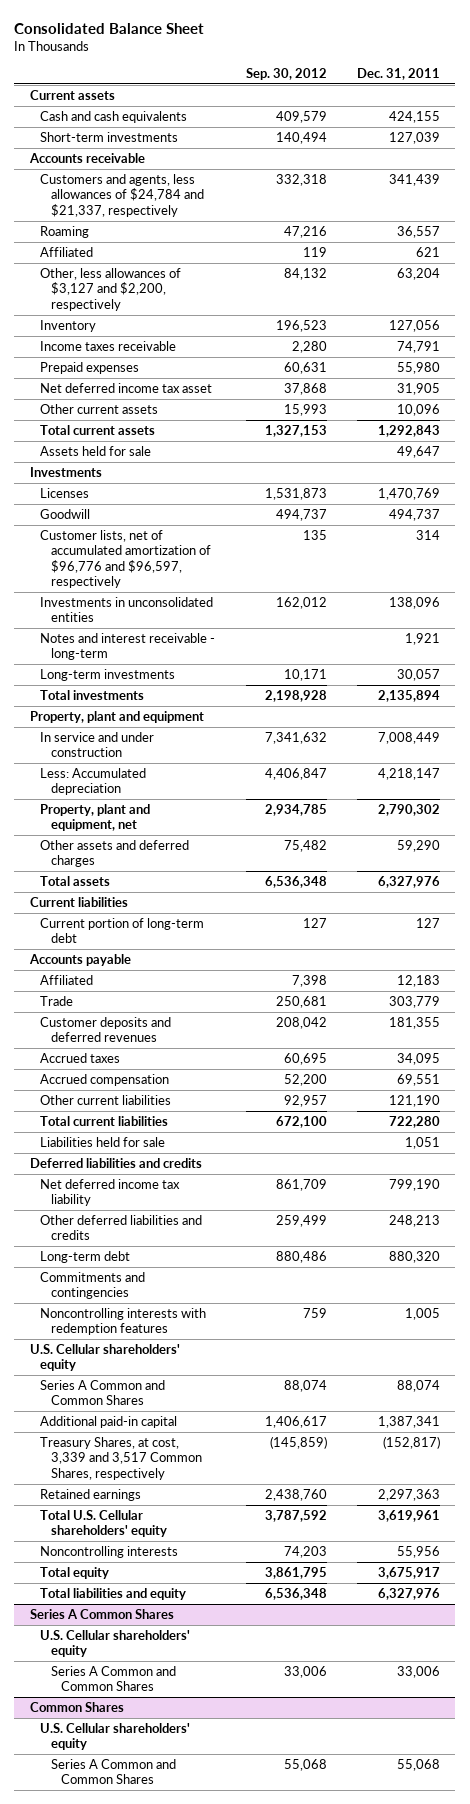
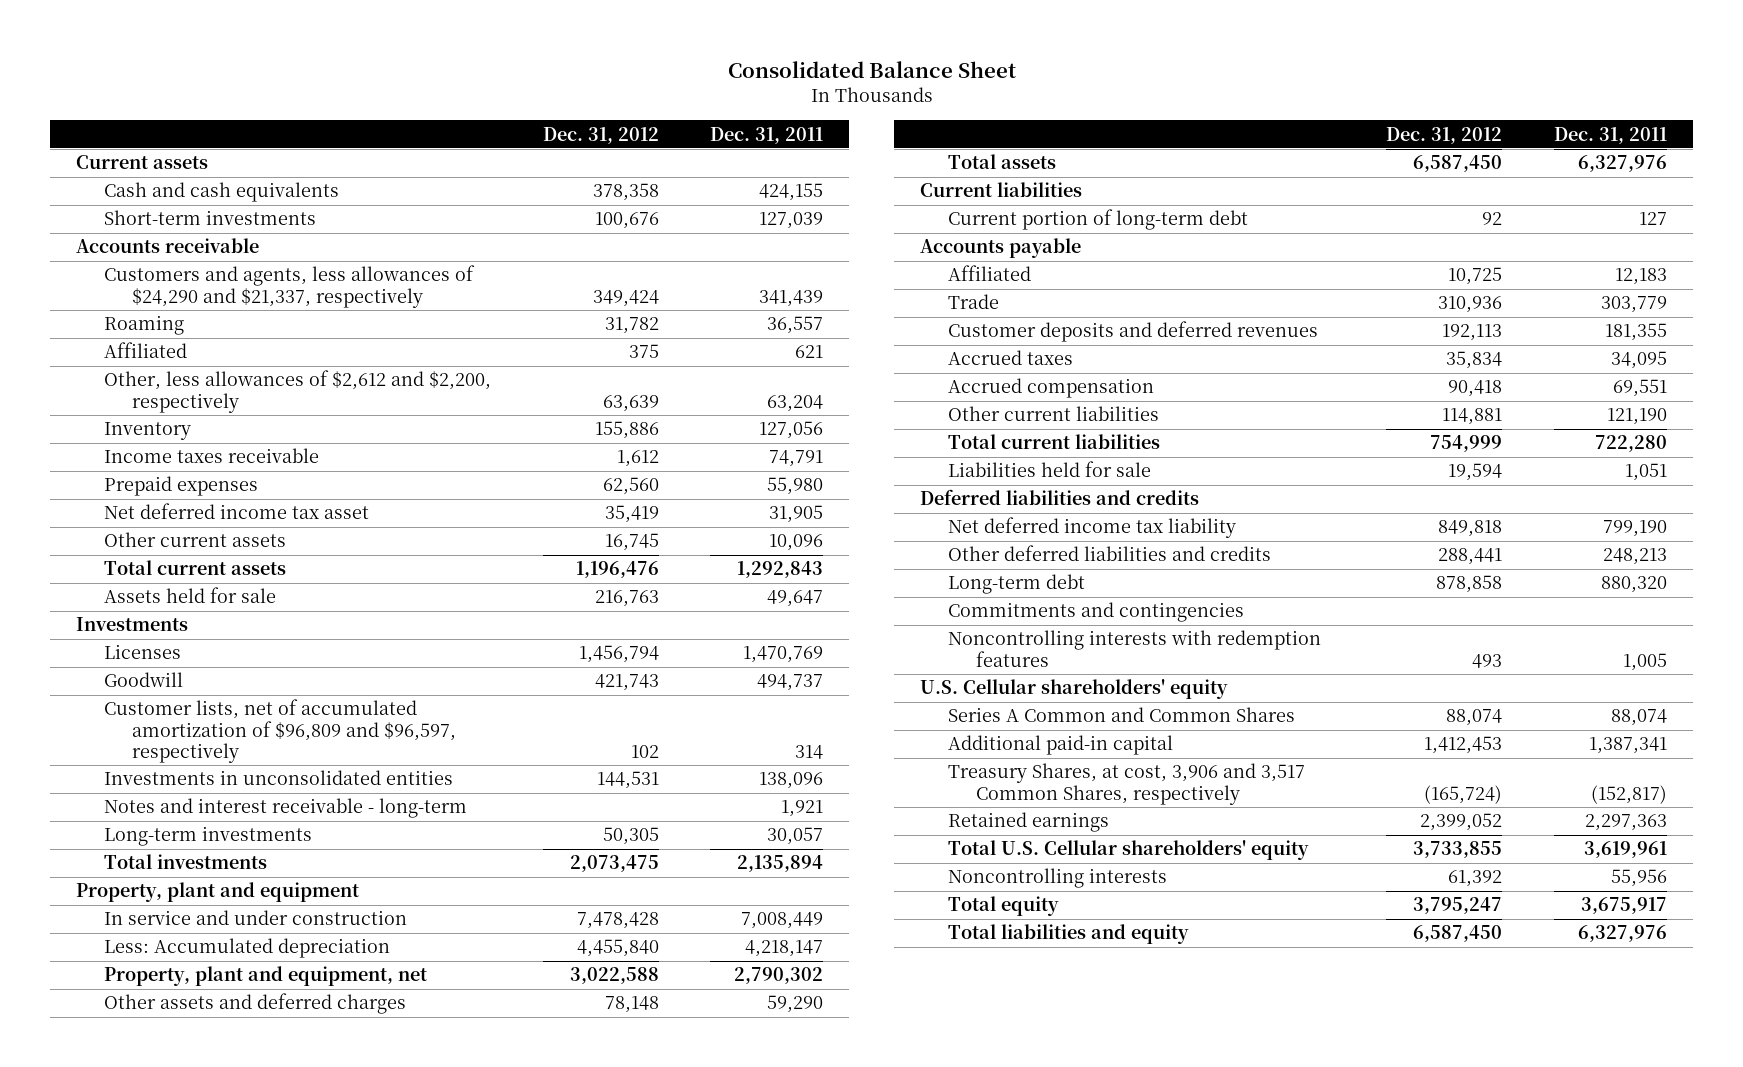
[245,67,327,80] Sep. 30, 2012 -> none
none -> [542,126,659,144] Dec. 31, 2012
[40,173,204,217] Customers and agents, less allowances of $24,784 and $21,337, respectively -> [104,265,476,308] Customers and agents, less allowances of $24,290 and $21,337, respectively
[40,267,182,311] Other, less allowances of $3,127 and $2,200, respectively -> [104,370,492,413] Other, less allowances of $2,612 and $2,200, respectively
[40,529,211,589] Customer lists, net of accumulated amortization of $96,776 and $96,597, respectively -> [104,699,457,764] Customer lists, net of accumulated amortization of $96,809 and $96,597, respectively
[40,1436,202,1480] Treasury Shares, at cost, 3,339 and 3,517 Common Shares, respectively -> [947,763,1305,805] Treasury Shares, at cost, 3,906 and 3,517 Common Shares, respectively
[29,1608,174,1619] Series A Common Shares -> none
[40,1629,191,1658] U.S. Cellular shareholders' equity -> none
[50,1665,176,1692] Series A Common and Common Shares -> none
[29,1701,124,1712] Common Shares -> none
[40,1722,191,1751] U.S. Cellular shareholders' equity -> none
[50,1758,176,1785] Series A Common and Common Shares -> none

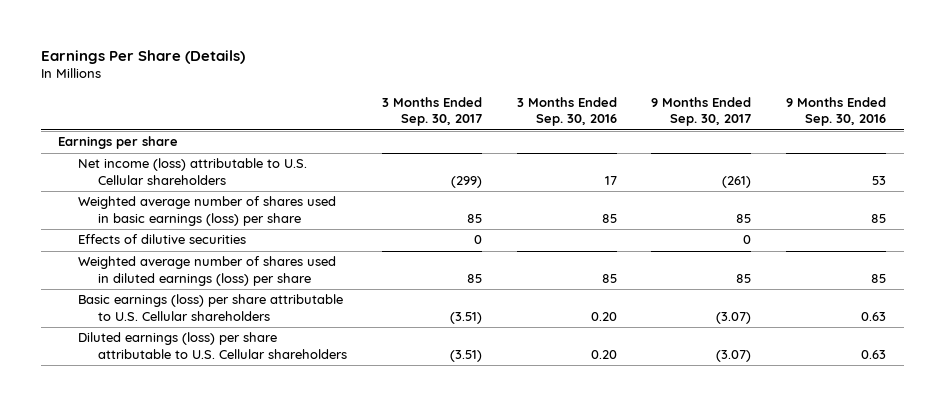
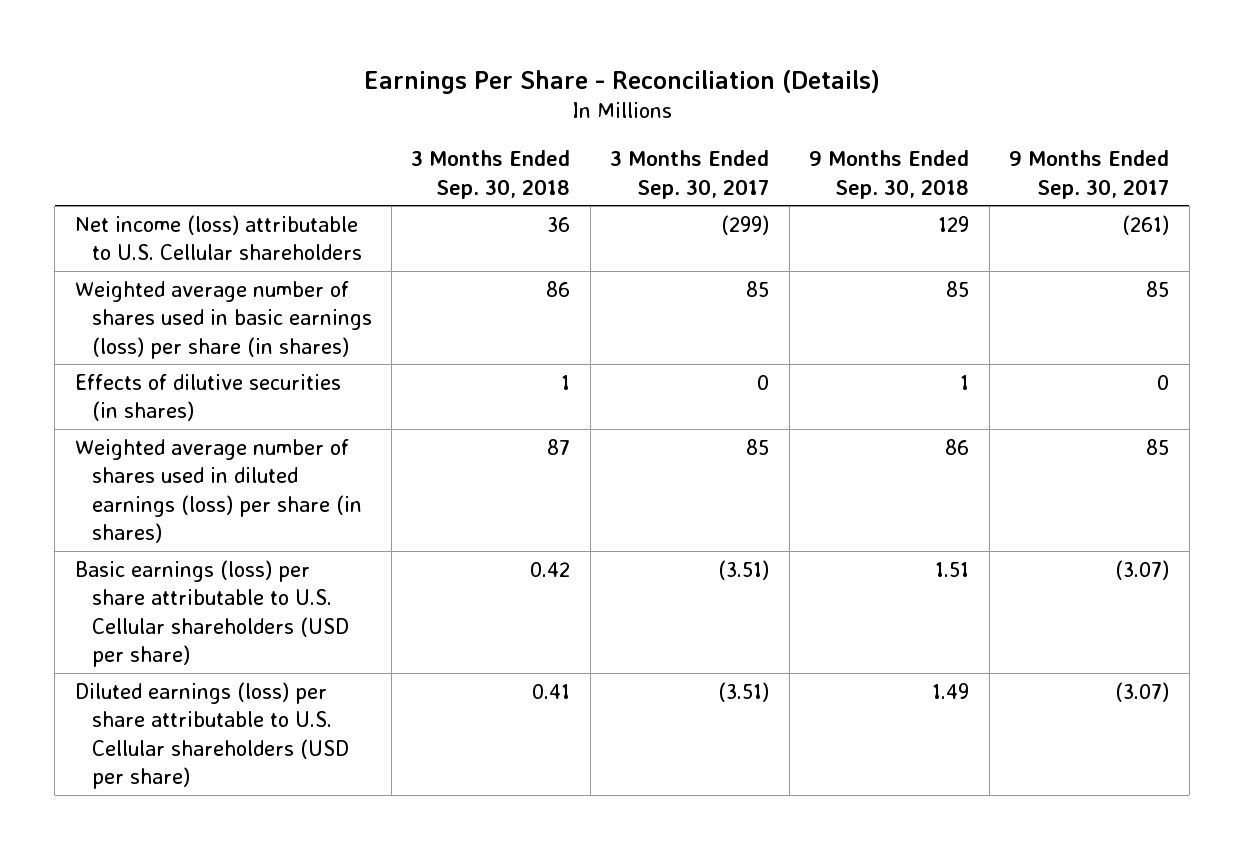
[40,49,245,64] Earnings Per Share (Details) -> [363,69,880,94] Earnings Per Share - Reconciliation (Details)
[516,96,617,127] 3 Months Ended Sep. 30, 2016 -> none
[786,96,887,127] 9 Months Ended Sep. 30, 2016 -> none
none -> [411,150,571,199] 3 Months Ended Sep. 30, 2018
none -> [809,150,970,199] 9 Months Ended Sep. 30, 2018
[58,136,179,150] Earnings per share -> none
[78,196,337,226] Weighted average number of shares used in basic earnings (loss) per share -> [74,280,372,359] Weighted average number of shares used in basic earnings (loss) per share (in shares)
[78,234,247,245] Effects of dilutive securities -> [74,373,341,422] Effects of dilutive securities (in shares)
[78,256,337,286] Weighted average number of shares used in diluted earnings (loss) per share -> [74,438,362,544] Weighted average number of shares used in diluted earnings (loss) per share (in shares)
[78,294,344,321] Basic earnings (loss) per share attributable to U.S. Cellular shareholders -> [74,559,349,668] Basic earnings (loss) per share attributable to U.S. Cellular shareholders (USD per share)
[78,332,347,359] Diluted earnings (loss) per share attributable to U.S. Cellular shareholders -> [74,681,349,790] Diluted earnings (loss) per share attributable to U.S. Cellular shareholders (USD per share)

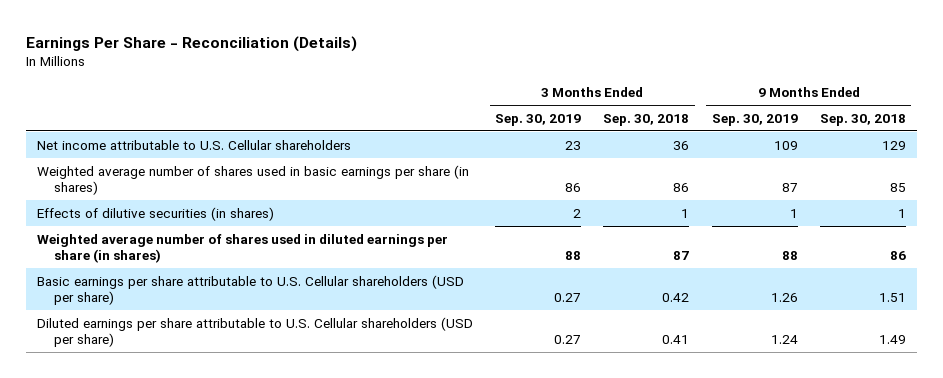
[610,150,770,199] 3 Months Ended Sep. 30, 2017 -> none
[1009,150,1170,199] 9 Months Ended Sep. 30, 2017 -> none
none -> [495,113,582,126] Sep. 30, 2019
none -> [711,113,798,126] Sep. 30, 2019
[74,214,362,261] Net income (loss) attributable to U.S. Cellular shareholders -> [37,139,352,150] Net income attributable to U.S. Cellular shareholders
[74,280,372,359] Weighted average number of shares used in basic earnings (loss) per share (in shares) -> [37,164,470,196] Weighted average number of shares used in basic earnings per share (in shares)
[74,438,362,544] Weighted average number of shares used in diluted earnings (loss) per share (in shares) -> [37,233,449,264] Weighted average number of shares used in diluted earnings per share (in shares)
[74,559,349,668] Basic earnings (loss) per share attributable to U.S. Cellular shareholders (USD per share) -> [37,274,465,306] Basic earnings per share attributable to U.S. Cellular shareholders (USD per share)
[74,681,349,790] Diluted earnings (loss) per share attributable to U.S. Cellular shareholders (USD per share) -> [37,316,474,348] Diluted earnings per share attributable to U.S. Cellular shareholders (USD per share)

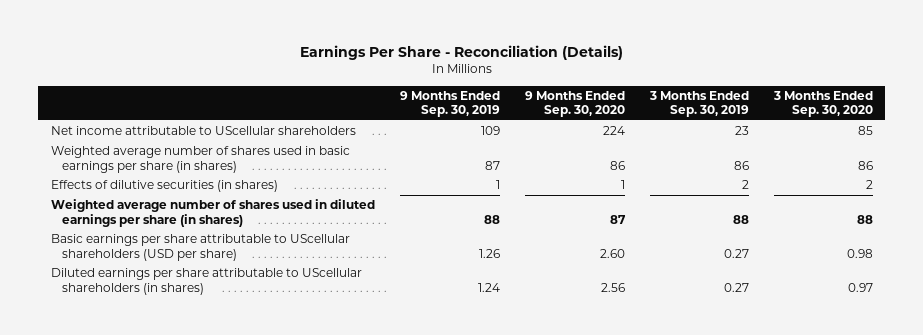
[603,113,690,126] Sep. 30, 2018 -> none
[819,113,906,126] Sep. 30, 2018 -> none
none -> [524,90,625,118] 9 Months Ended Sep. 30, 2020
none -> [772,90,873,118] 3 Months Ended Sep. 30, 2020
[37,139,352,150] Net income attributable to U.S. Cellular shareholders -> [50,126,356,136] Net income attributable to UScellular shareholders
[37,274,465,306] Basic earnings per share attributable to U.S. Cellular shareholders (USD per share) -> [50,234,350,261] Basic earnings per share attributable to UScellular shareholders (USD per share)
[37,316,474,348] Diluted earnings per share attributable to U.S. Cellular shareholders (USD per share) -> [50,268,362,295] Diluted earnings per share attributable to UScellular shareholders (in shares)

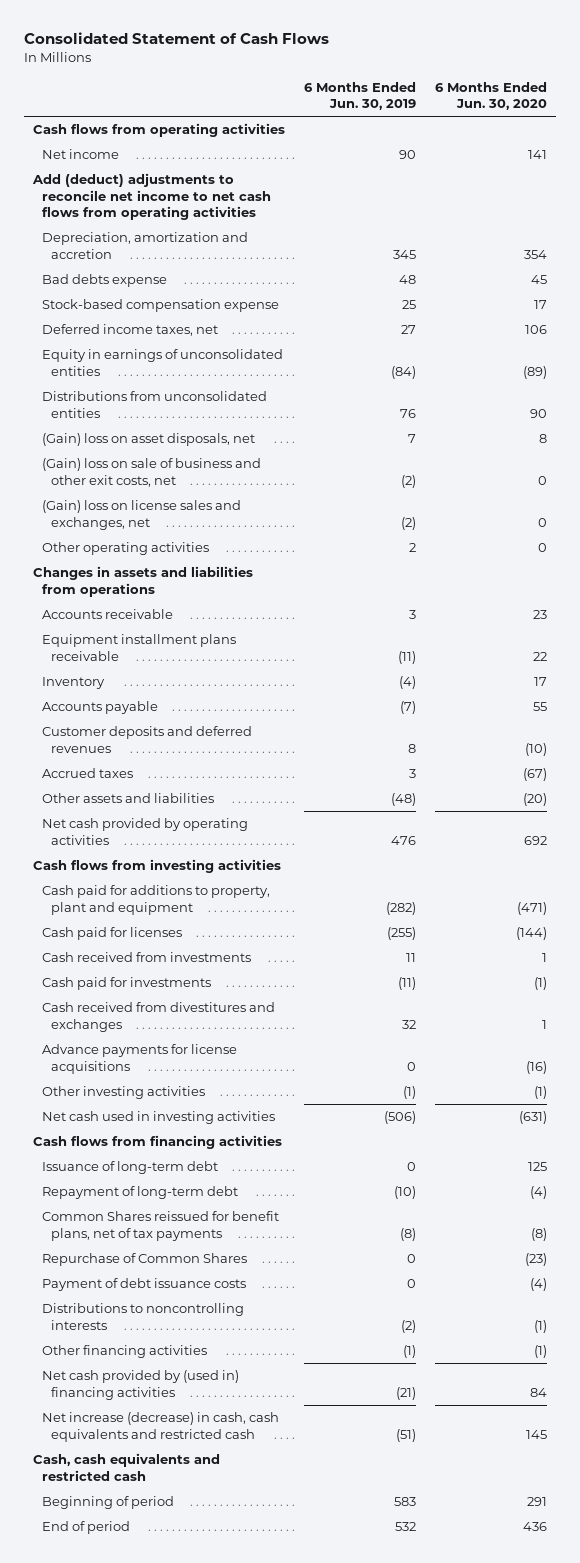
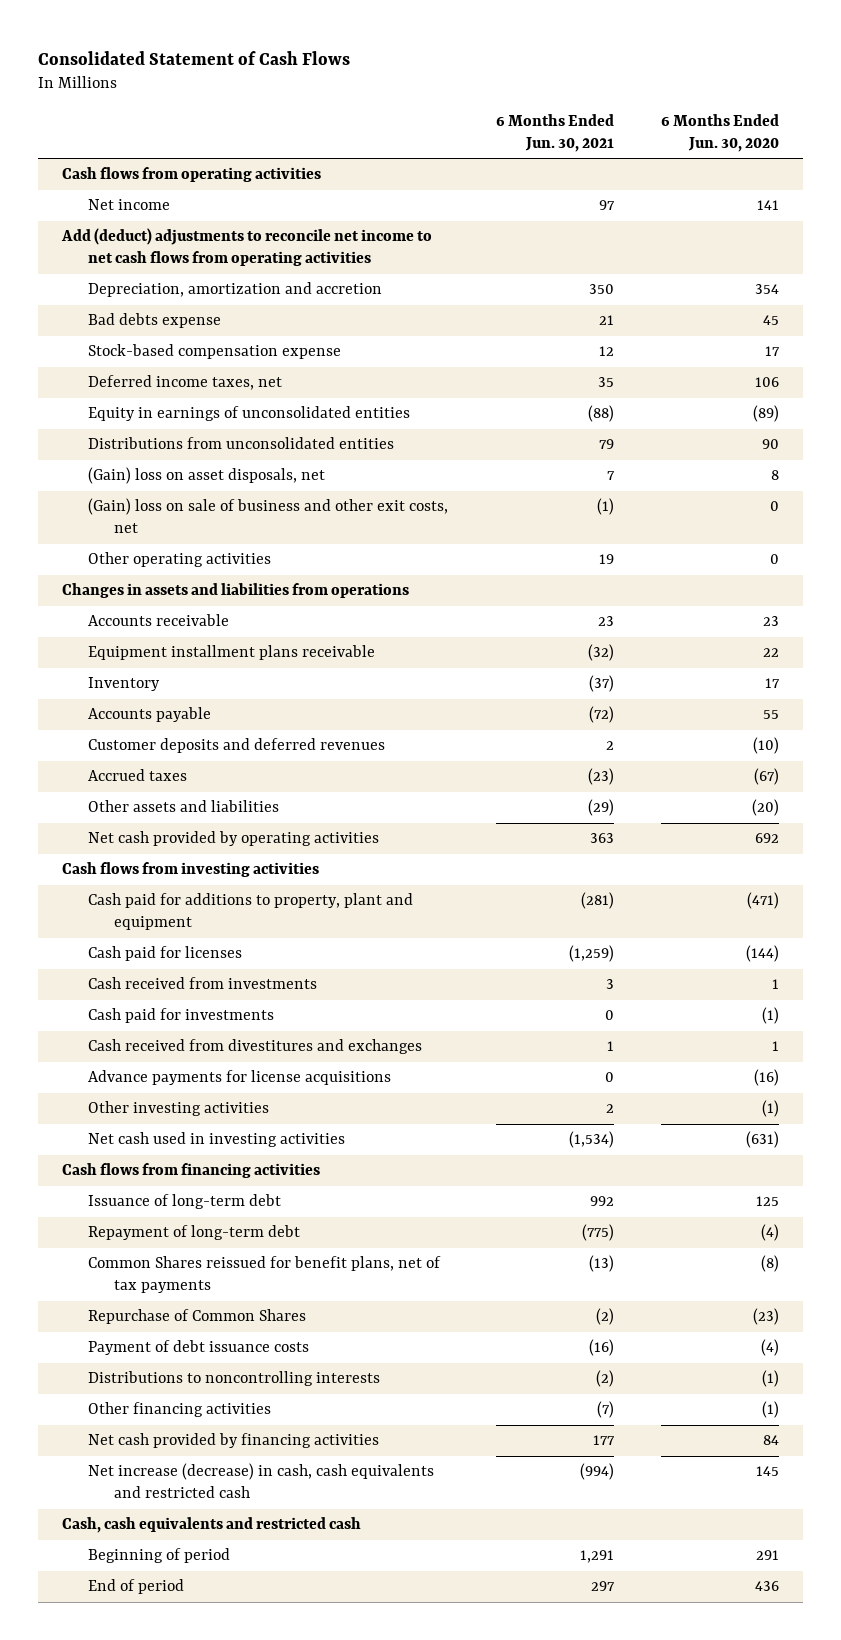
[304,81,417,111] 6 Months Ended Jun. 30, 2019 -> none
none -> [495,113,614,152] 6 Months Ended Jun. 30, 2021
[42,500,242,530] (Gain) loss on license sales and exchanges, net -> none
[42,1370,240,1400] Net cash provided by (used in) financing activities -> [87,1433,379,1449] Net cash provided by financing activities

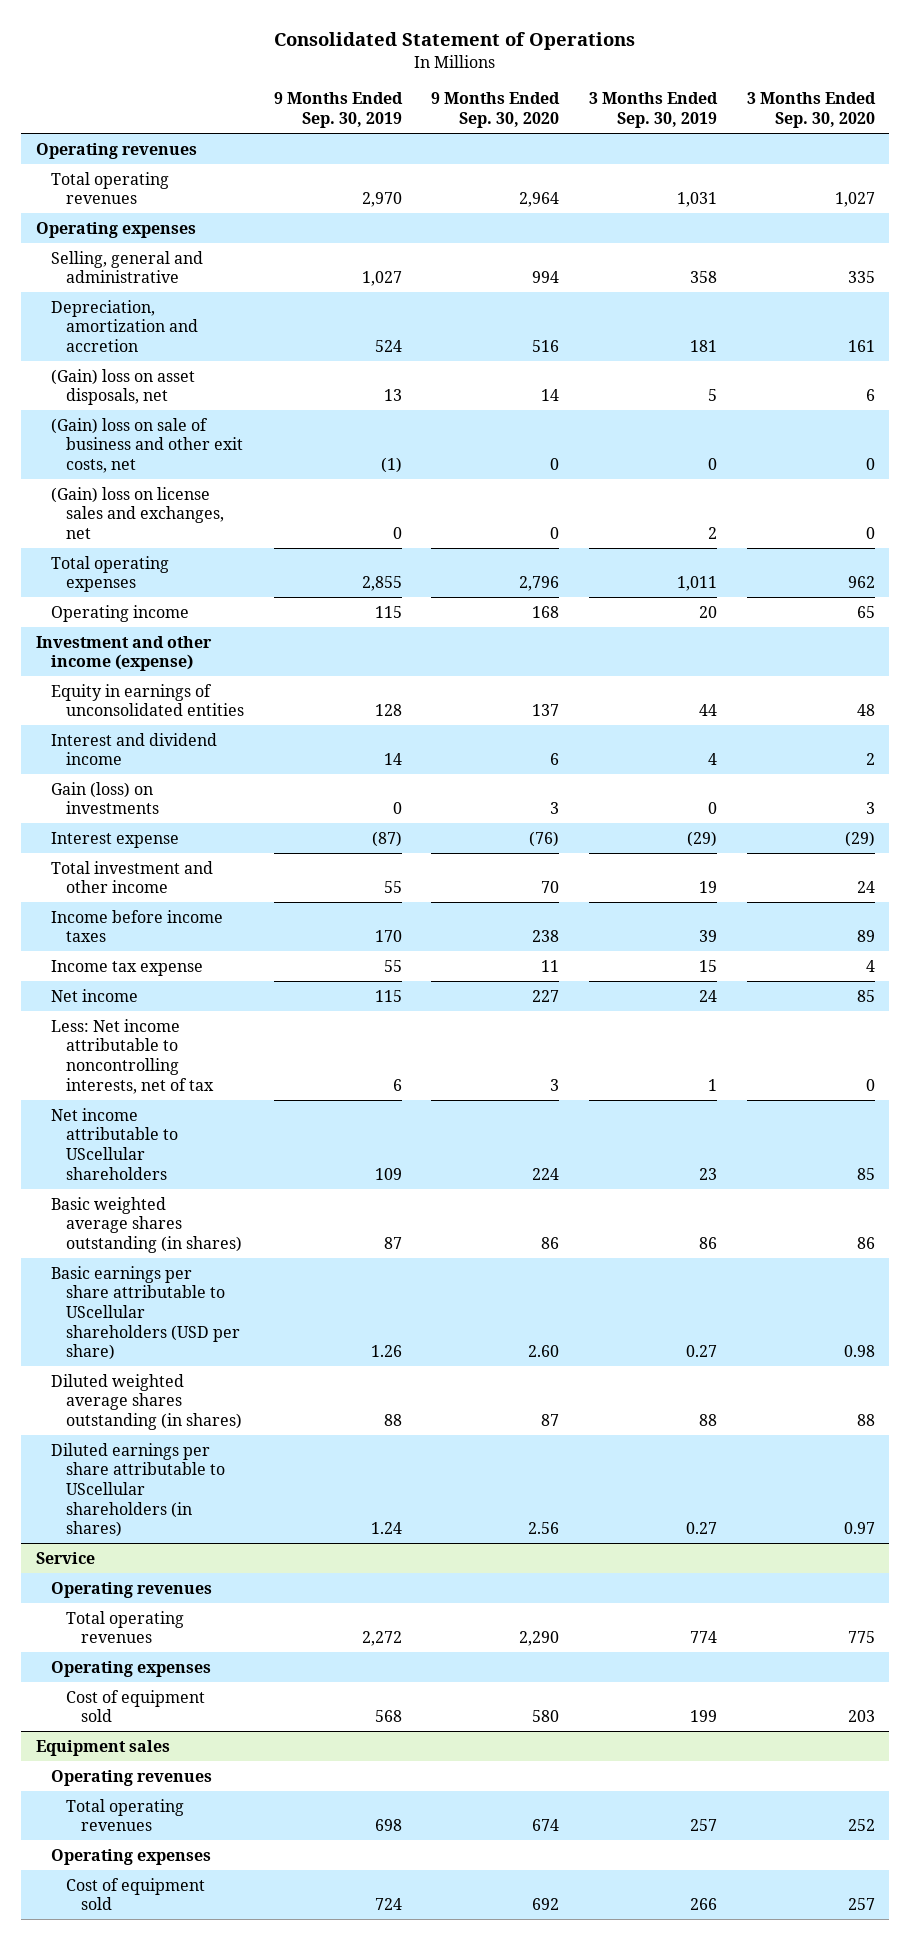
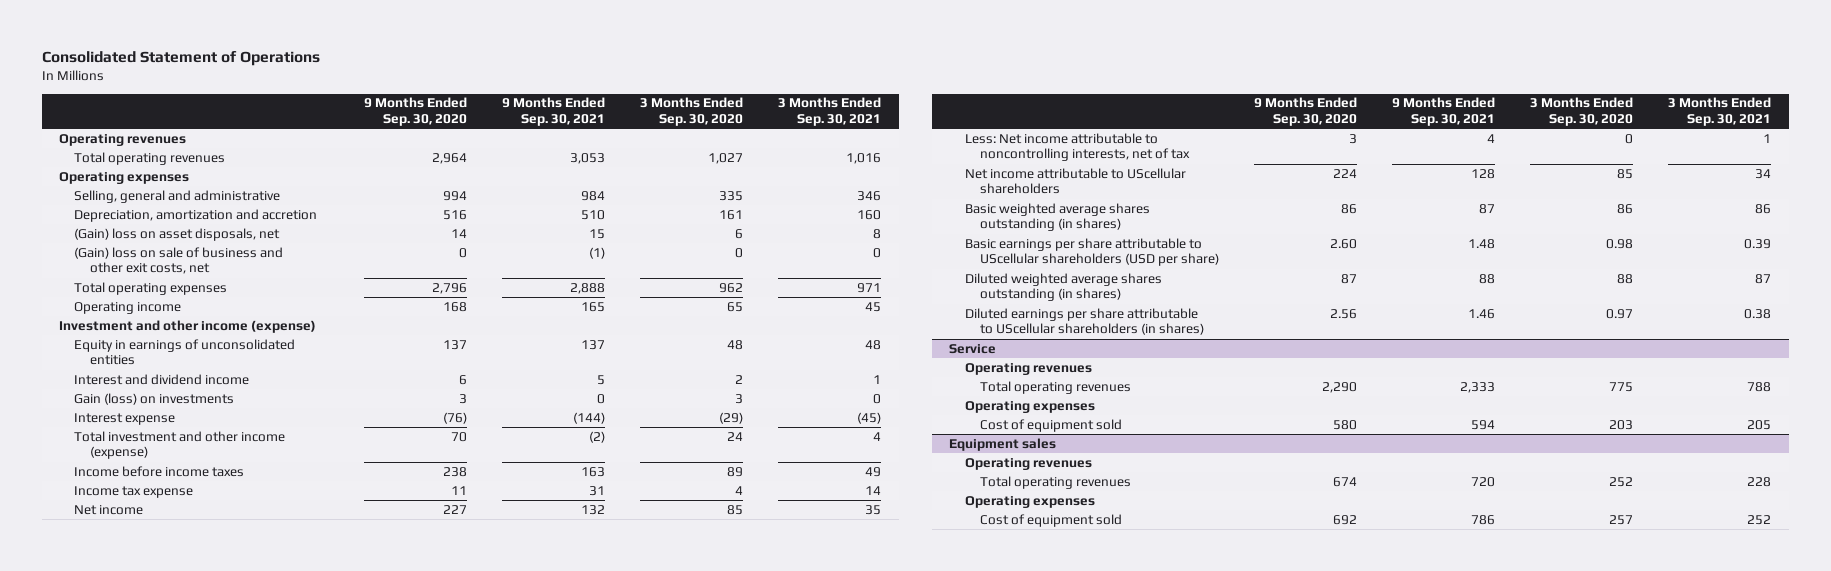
[273,92,403,129] 9 Months Ended Sep. 30, 2019 -> none
[588,92,718,129] 3 Months Ended Sep. 30, 2019 -> none
none -> [501,97,605,126] 9 Months Ended Sep. 30, 2021
none -> [778,97,882,126] 3 Months Ended Sep. 30, 2021
[51,486,225,539] (Gain) loss on license sales and exchanges, net -> none
[51,860,214,894] Total investment and other income -> [74,430,286,460] Total investment and other income (expense)

